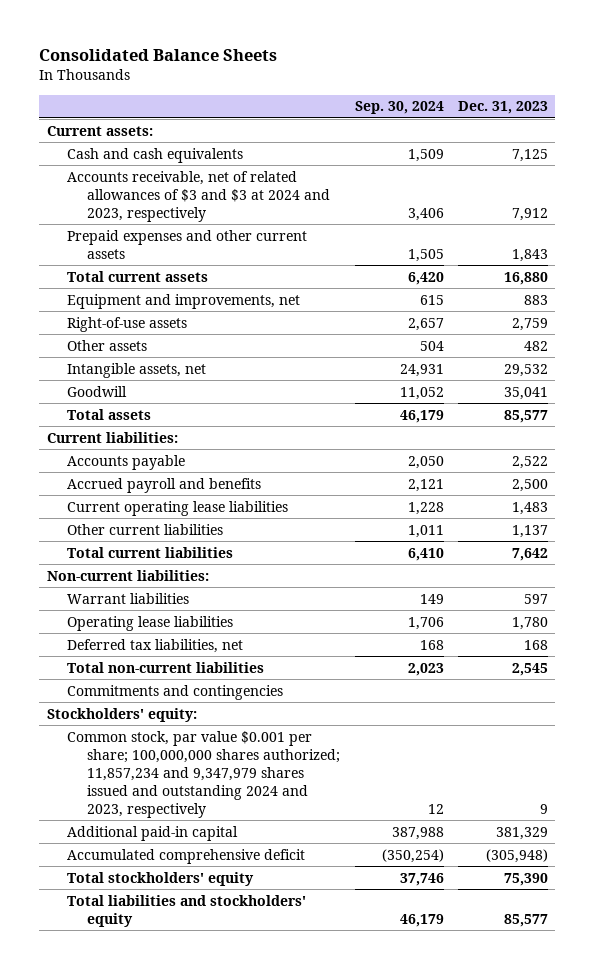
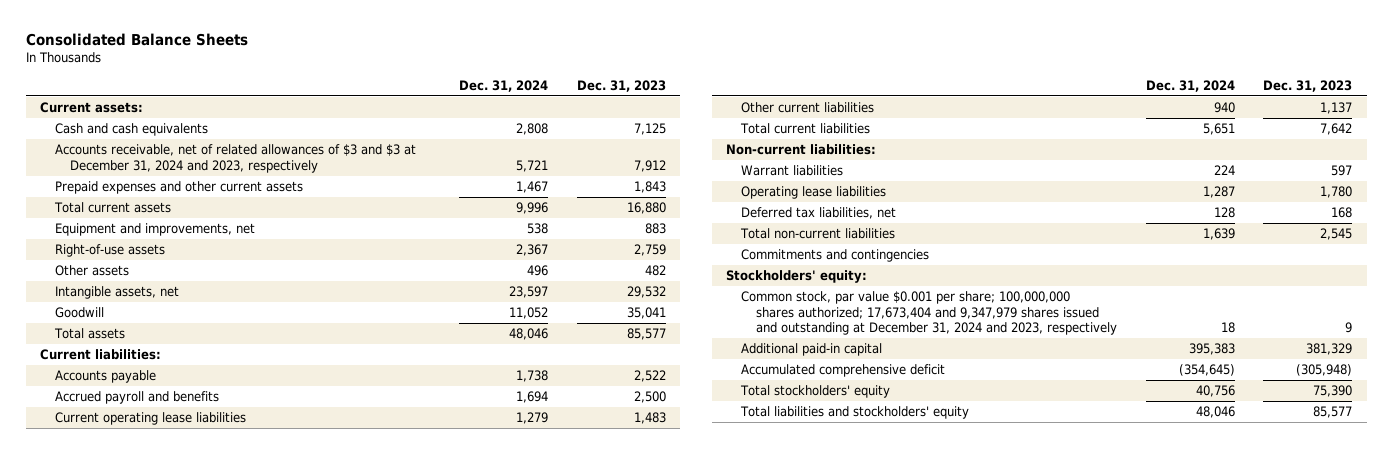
[354,101,444,115] Sep. 30, 2024 -> none
none -> [459,79,549,92] Dec. 31, 2024
[66,170,331,222] Accounts receivable, net of related allowances of $3 and $3 at 2024 and 2023, respectively -> [54,144,416,173] Accounts receivable, net of related allowances of $3 and $3 at December 31, 2024 and 2023, respectively
[66,730,341,818] Common stock, par value $0.001 per share; 100,000,000 shares authorized; 11,857,234 and 9,347,979 shares issued and outstanding 2024 and 2023, respectively -> [741,291,1117,336] Common stock, par value $0.001 per share; 100,000,000 shares authorized; 17,673,404 and 9,347,979 shares issued and outstanding at December 31, 2024 and 2023, respectively

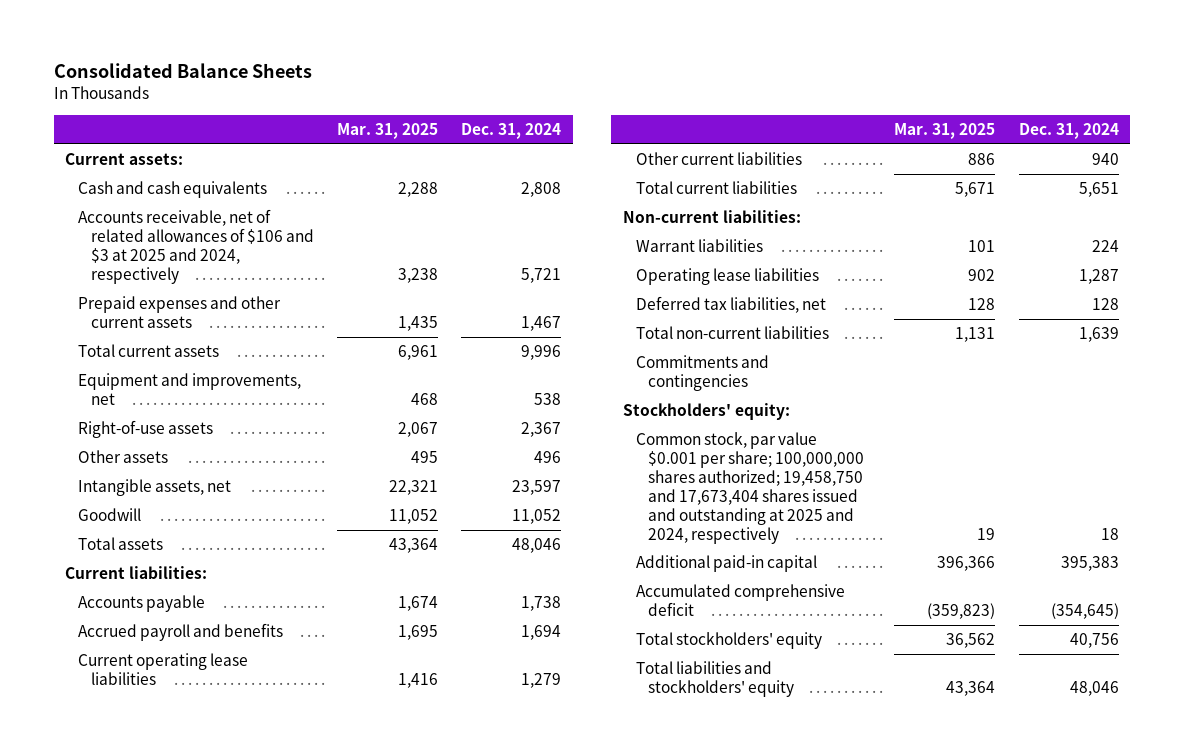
[577,79,667,92] Dec. 31, 2023 -> none
none -> [336,122,438,139] Mar. 31, 2025
[54,144,416,173] Accounts receivable, net of related allowances of $3 and $3 at December 31, 2024 and 2023, respectively -> [78,209,314,284] Accounts receivable, net of related allowances of $106 and $3 at 2025 and 2024, respectively
[741,291,1117,336] Common stock, par value $0.001 per share; 100,000,000 shares authorized; 17,673,404 and 9,347,979 shares issued and outstanding at December 31, 2024 and 2023, respectively -> [635,432,865,544] Common stock, par value $0.001 per share; 100,000,000 shares authorized; 19,458,750 and 17,673,404 shares issued and outstanding at 2025 and 2024, respectively

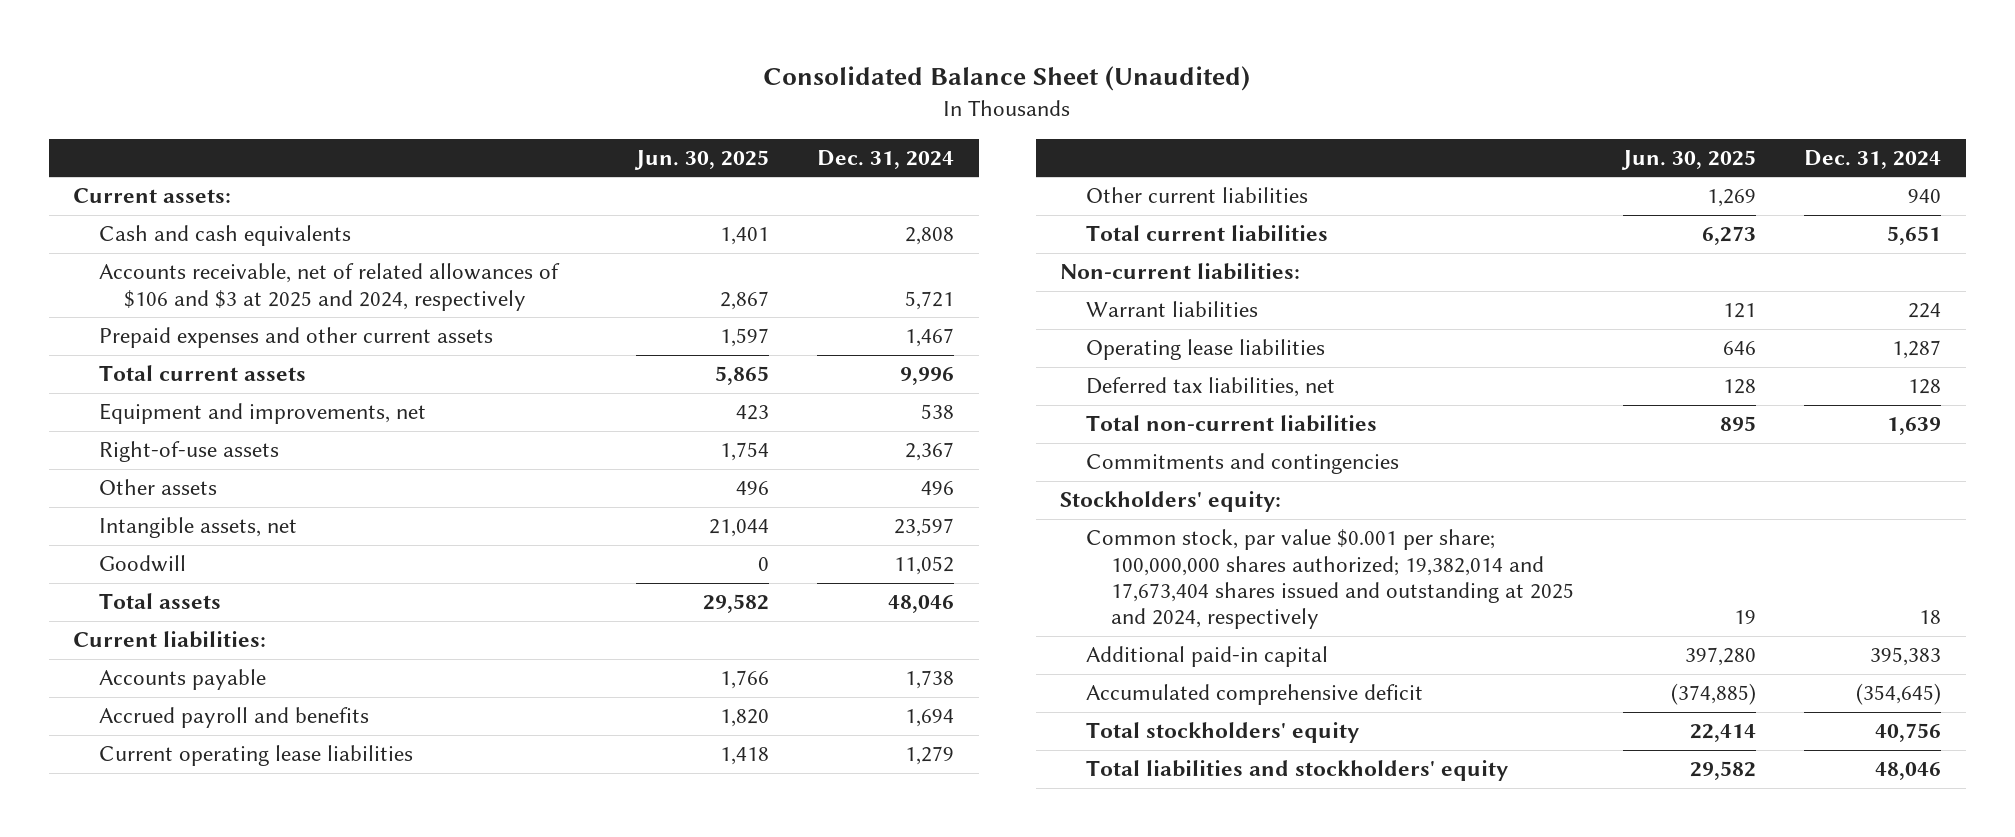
[53,63,312,79] Consolidated Balance Sheets -> [763,65,1251,91] Consolidated Balance Sheet (Unaudited)
[336,122,438,139] Mar. 31, 2025 -> none
none -> [633,149,769,170] Jun. 30, 2025
[635,432,865,544] Common stock, par value $0.001 per share; 100,000,000 shares authorized; 19,458,750 and 17,673,404 shares issued and outstanding at 2025 and 2024, respectively -> [1085,529,1575,630] Common stock, par value $0.001 per share; 100,000,000 shares authorized; 19,382,014 and 17,673,404 shares issued and outstanding at 2025 and 2024, respectively

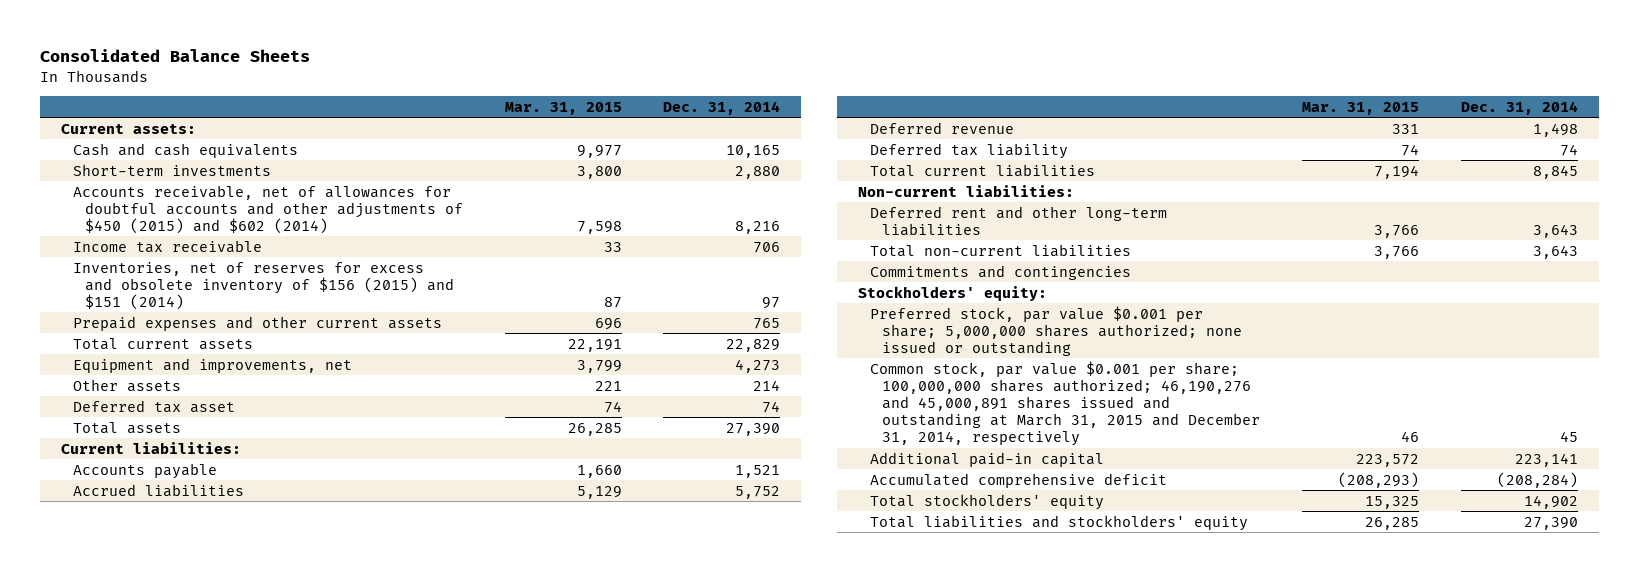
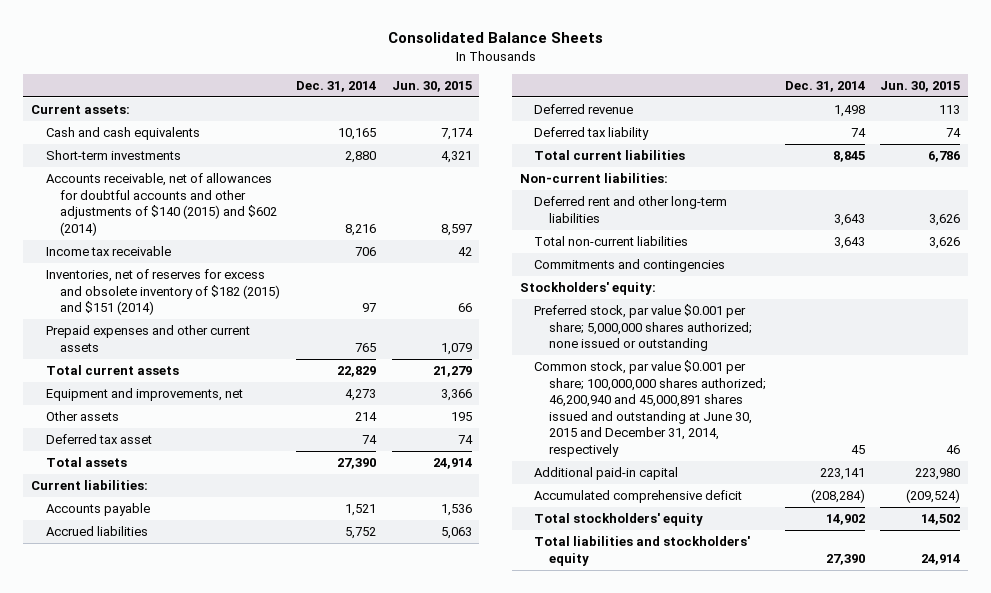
[504,101,622,115] Mar. 31, 2015 -> none
none -> [391,80,472,92] Jun. 30, 2015
[72,184,463,234] Accounts receivable, net of allowances for doubtful accounts and other adjustments of $450 (2015) and $602 (2014) -> [45,173,278,236] Accounts receivable, net of allowances for doubtful accounts and other adjustments of $140 (2015) and $602 (2014)
[72,261,454,310] Inventories, net of reserves for excess and obsolete inventory of $156 (2015) and $151 (2014) -> [45,269,281,316] Inventories, net of reserves for excess and obsolete inventory of $182 (2015) and $151 (2014)
[869,360,1260,447] Common stock, par value $0.001 per share; 100,000,000 shares authorized; 46,190,276 and 45,000,891 shares issued and outstanding at March 31, 2015 and December 31, 2014, respectively -> [534,360,766,457] Common stock, par value $0.001 per share; 100,000,000 shares authorized; 46,200,940 and 45,000,891 shares issued and outstanding at June 30, 2015 and December 31, 2014, respectively

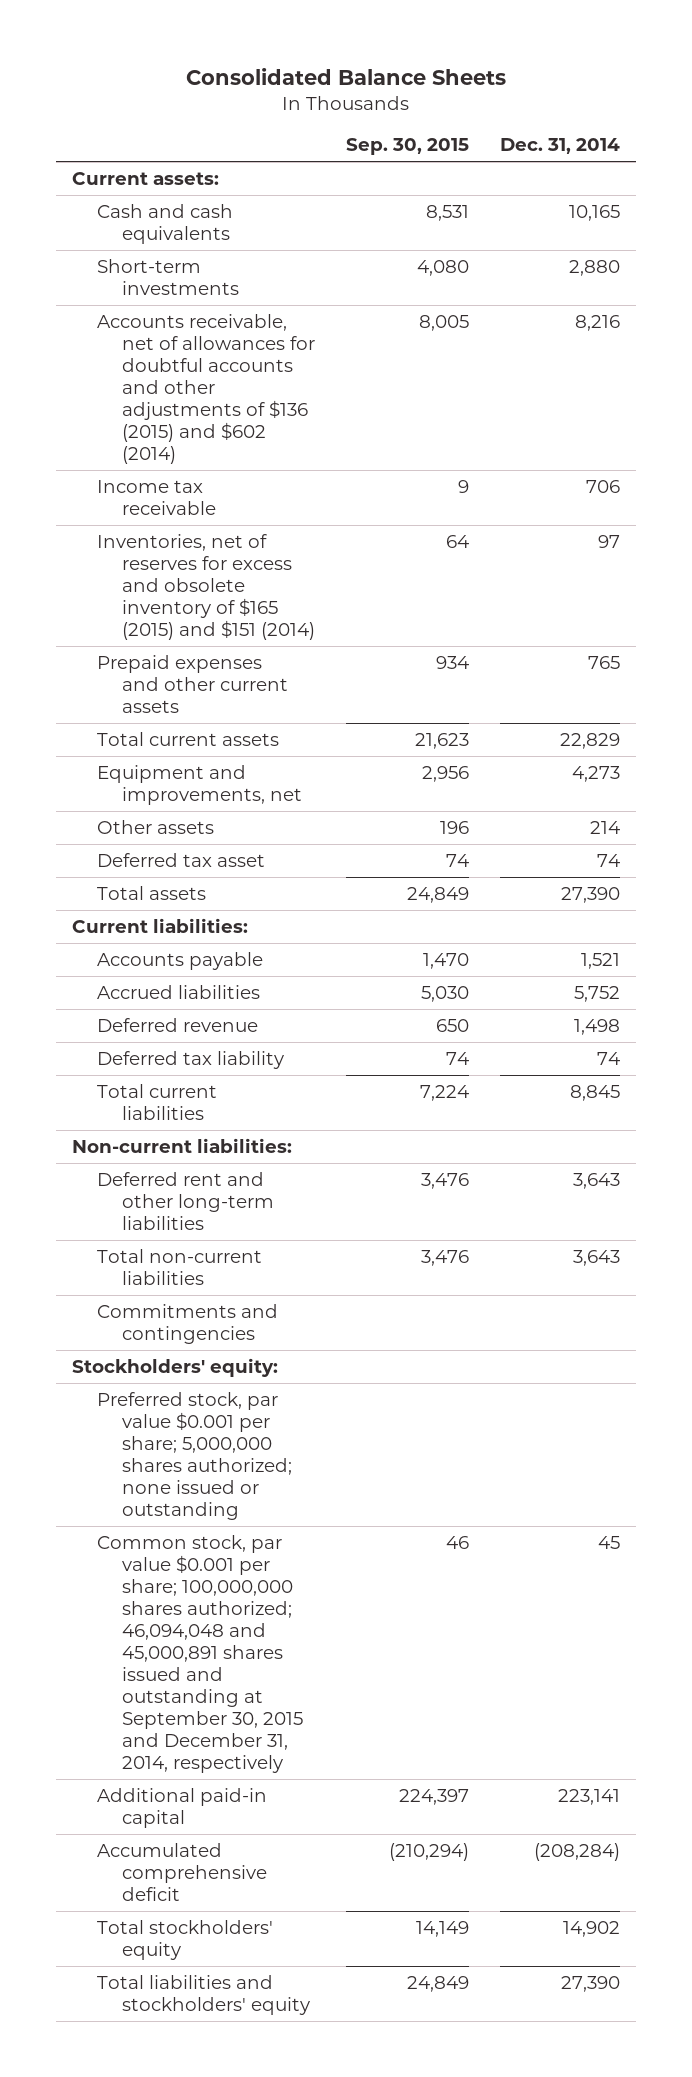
[391,80,472,92] Jun. 30, 2015 -> none
none -> [346,138,470,156] Sep. 30, 2015
[45,173,278,236] Accounts receivable, net of allowances for doubtful accounts and other adjustments of $140 (2015) and $602 (2014) -> [96,313,315,465] Accounts receivable, net of allowances for doubtful accounts and other adjustments of $136 (2015) and $602 (2014)
[45,269,281,316] Inventories, net of reserves for excess and obsolete inventory of $182 (2015) and $151 (2014) -> [96,533,315,641] Inventories, net of reserves for excess and obsolete inventory of $165 (2015) and $151 (2014)
[534,360,766,457] Common stock, par value $0.001 per share; 100,000,000 shares authorized; 46,200,940 and 45,000,891 shares issued and outstanding at June 30, 2015 and December 31, 2014, respectively -> [96,1534,303,1774] Common stock, par value $0.001 per share; 100,000,000 shares authorized; 46,094,048 and 45,000,891 shares issued and outstanding at September 30, 2015 and December 31, 2014, respectively

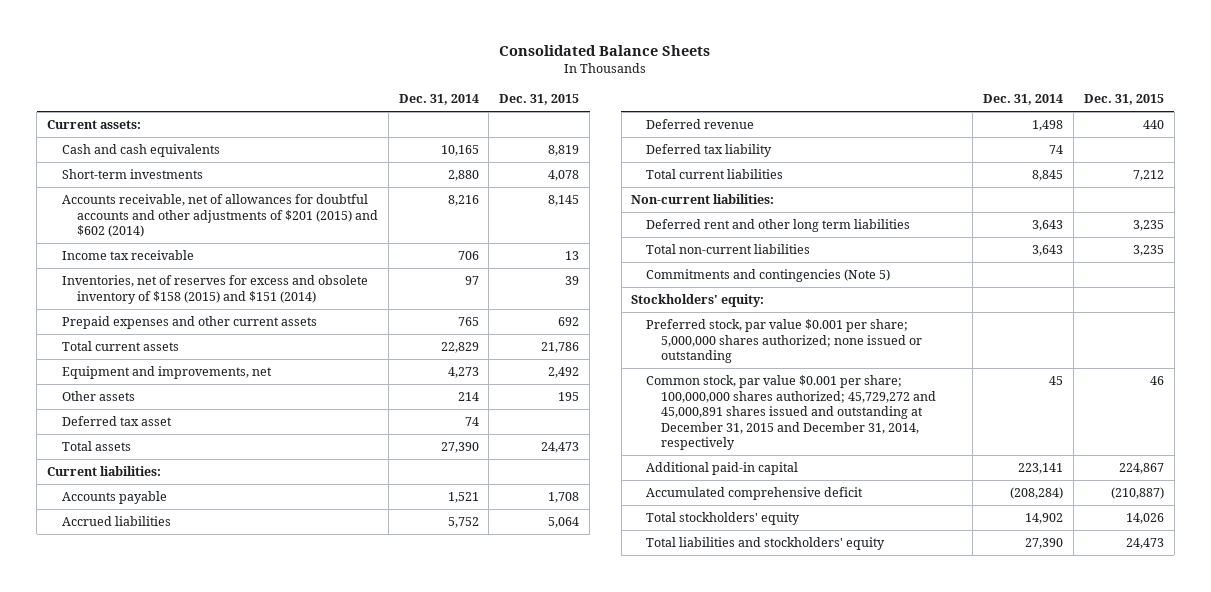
[346,138,470,156] Sep. 30, 2015 -> none
none -> [499,94,580,106] Dec. 31, 2015
[96,313,315,465] Accounts receivable, net of allowances for doubtful accounts and other adjustments of $136 (2015) and $602 (2014) -> [61,194,378,238] Accounts receivable, net of allowances for doubtful accounts and other adjustments of $201 (2015) and $602 (2014)
[96,533,315,641] Inventories, net of reserves for excess and obsolete inventory of $165 (2015) and $151 (2014) -> [61,275,368,304] Inventories, net of reserves for excess and obsolete inventory of $158 (2015) and $151 (2014)
[96,1171,274,1231] Deferred rent and other long-term liabilities -> [646,219,911,233] Deferred rent and other long term liabilities
[96,1303,278,1344] Commitments and contingencies -> [646,269,891,283] Commitments and contingencies (Note 5)
[96,1534,303,1774] Common stock, par value $0.001 per share; 100,000,000 shares authorized; 46,094,048 and 45,000,891 shares issued and outstanding at September 30, 2015 and December 31, 2014, respectively -> [646,375,937,451] Common stock, par value $0.001 per share; 100,000,000 shares authorized; 45,729,272 and 45,000,891 shares issued and outstanding at December 31, 2015 and December 31, 2014, respectively

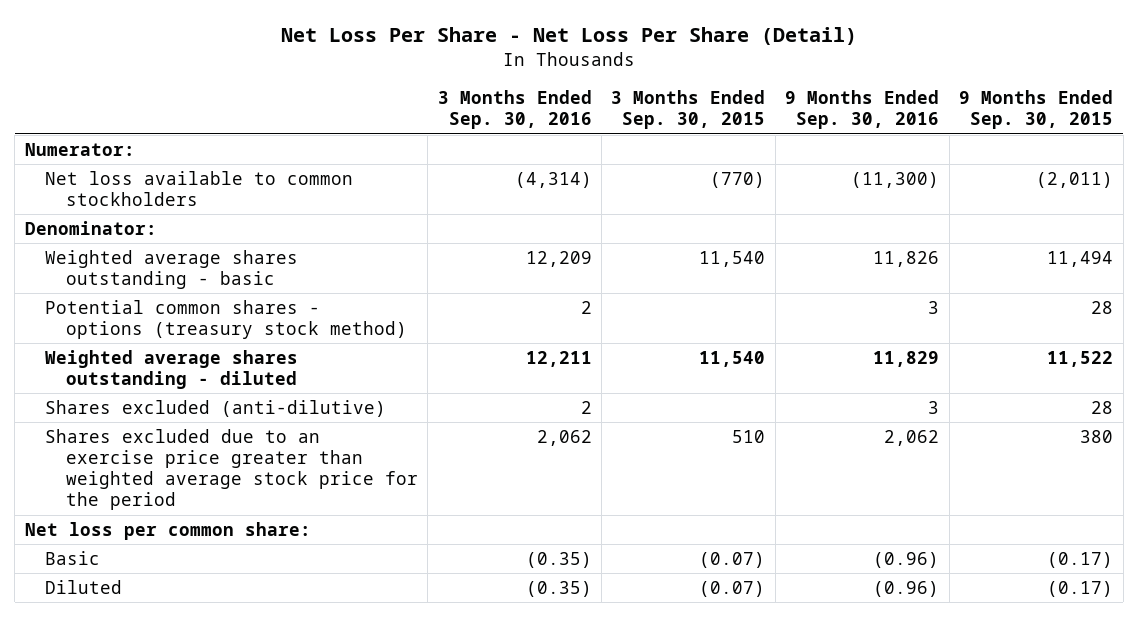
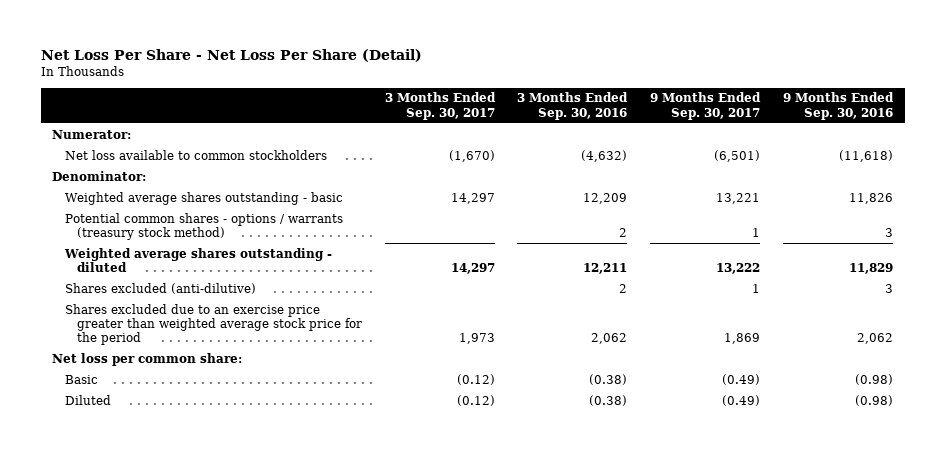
[611,90,766,130] 3 Months Ended Sep. 30, 2015 -> none
[959,90,1114,130] 9 Months Ended Sep. 30, 2015 -> none
none -> [384,92,496,120] 3 Months Ended Sep. 30, 2017
none -> [650,92,762,120] 9 Months Ended Sep. 30, 2017
[514,171,592,188] (4,314) -> [581,149,628,162] (4,632)
[851,171,940,188] (11,300) -> [839,149,894,162] (11,618)
[45,299,407,340] Potential common shares - options (treasury stock method) -> [64,212,343,240] Potential common shares - options / warrants (treasury stock method)
[525,551,592,568] (0.35) -> [589,373,628,385] (0.38)
[873,551,940,568] (0.96) -> [855,373,894,385] (0.98)
[525,580,592,597] (0.35) -> [589,394,628,406] (0.38)
[873,580,940,597] (0.96) -> [855,394,894,406] (0.98)

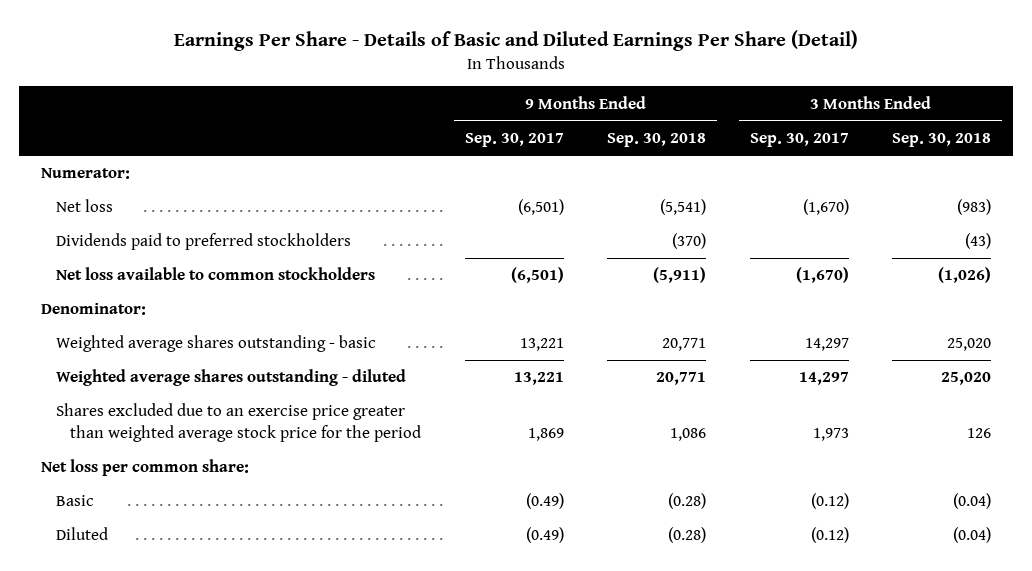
[41,48,423,62] Net Loss Per Share - Net Loss Per Share (Detail) -> [174,30,859,52] Earnings Per Share - Details of Basic and Diluted Earnings Per Share (Detail)
[517,92,629,120] 3 Months Ended Sep. 30, 2016 -> none
[783,92,895,120] 9 Months Ended Sep. 30, 2016 -> none
none -> [607,133,707,148] Sep. 30, 2018
none -> [892,133,992,148] Sep. 30, 2018
none -> [55,199,113,213] Net loss
none -> [55,233,351,251] Dividends paid to preferred stockholders
[64,212,343,240] Potential common shares - options / warrants (treasury stock method) -> none
[64,282,256,294] Shares excluded (anti-dilutive) -> none
[716,262,761,274] 13,222 -> [513,372,564,386] 13,221

